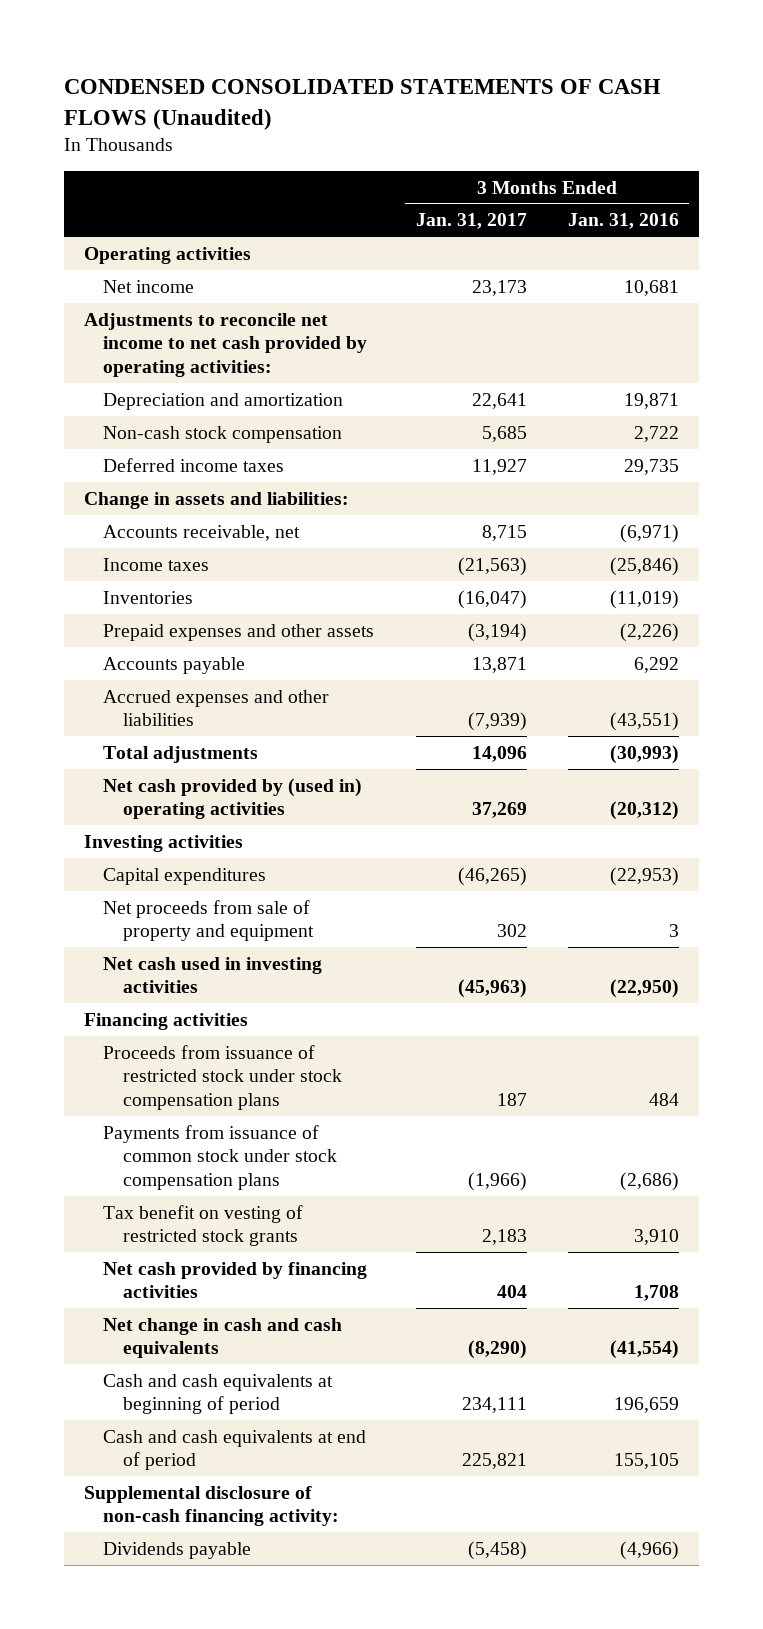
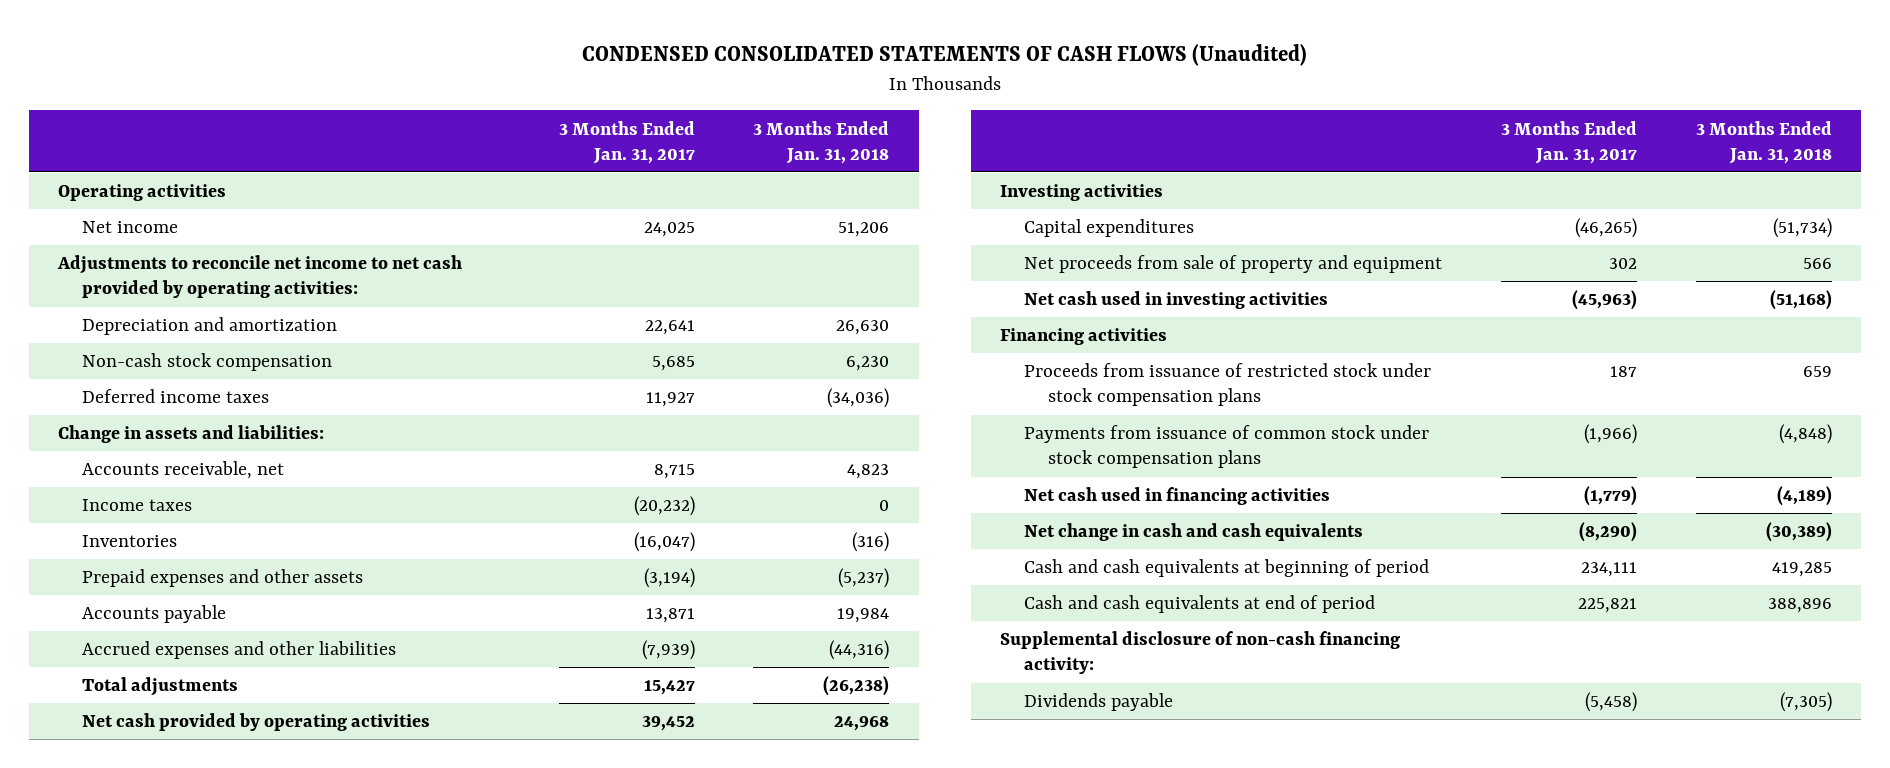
[567,213,679,230] Jan. 31, 2016 -> none
none -> [753,120,890,164] 3 Months Ended Jan. 31, 2018
[471,279,527,296] 23,173 -> [643,222,695,238] 24,025
[457,556,527,576] (21,563) -> [633,496,695,517] (20,232)
[471,745,527,762] 14,096 -> [643,680,695,696] 15,427
[103,777,363,820] Net cash provided by (used in) operating activities -> [81,713,430,732] Net cash provided by operating activities
[471,802,527,819] 37,269 -> [641,716,695,732] 39,452
[103,1204,304,1247] Tax benefit on vesting of restricted stock grants -> none
[103,1261,368,1299] Net cash provided by financing activities -> [1024,487,1331,506] Net cash used in financing activities
[496,1285,527,1299] 404 -> [1584,486,1638,507] (1,779)

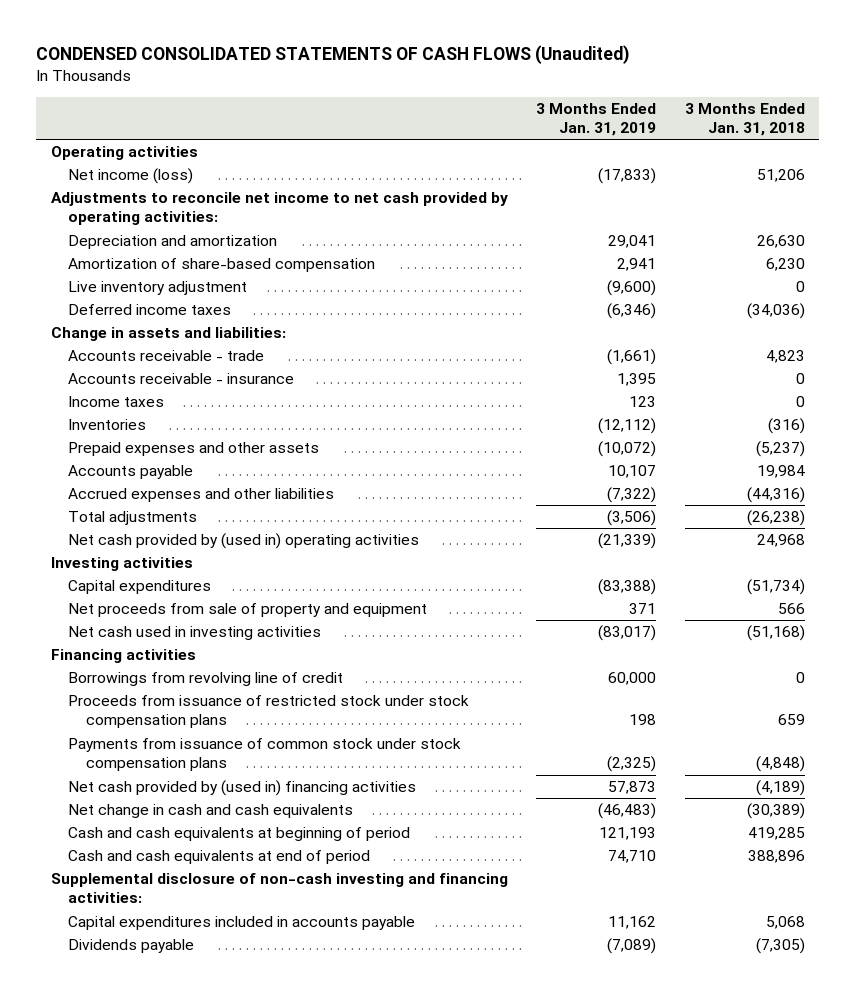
[558,120,695,164] 3 Months Ended Jan. 31, 2017 -> none
none -> [536,102,657,137] 3 Months Ended Jan. 31, 2019
[81,221,178,234] Net income -> [68,168,194,185] Net income (loss)
[81,353,332,372] Non-cash stock compensation -> [68,258,376,273] Amortization of share-based compensation
none -> [68,281,248,296] Live inventory adjustment
[81,461,284,480] Accounts receivable, net -> [68,350,265,362] Accounts receivable - trade
none -> [68,373,295,385] Accounts receivable - insurance
[81,713,430,732] Net cash provided by operating activities -> [68,533,420,550] Net cash provided by (used in) operating activities
none -> [68,672,344,687] Borrowings from revolving line of credit
[1024,487,1331,506] Net cash used in financing activities -> [68,780,417,797] Net cash provided by (used in) financing activities
[1000,631,1401,675] Supplemental disclosure of non-cash financing activity: -> [50,873,508,904] Supplemental disclosure of non-cash investing and financing activities:
none -> [68,916,416,931] Capital expenditures included in accounts payable

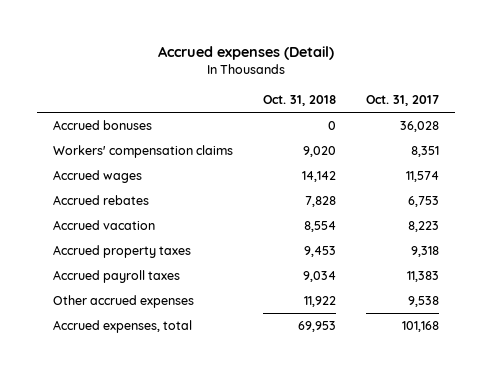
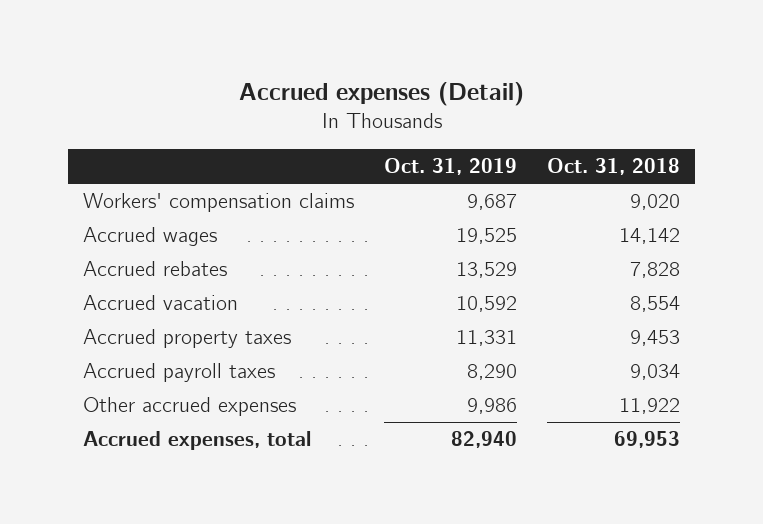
[366,95,440,107] Oct. 31, 2017 -> none
none -> [384,158,518,176] Oct. 31, 2019
[52,120,152,131] Accrued bonuses -> none

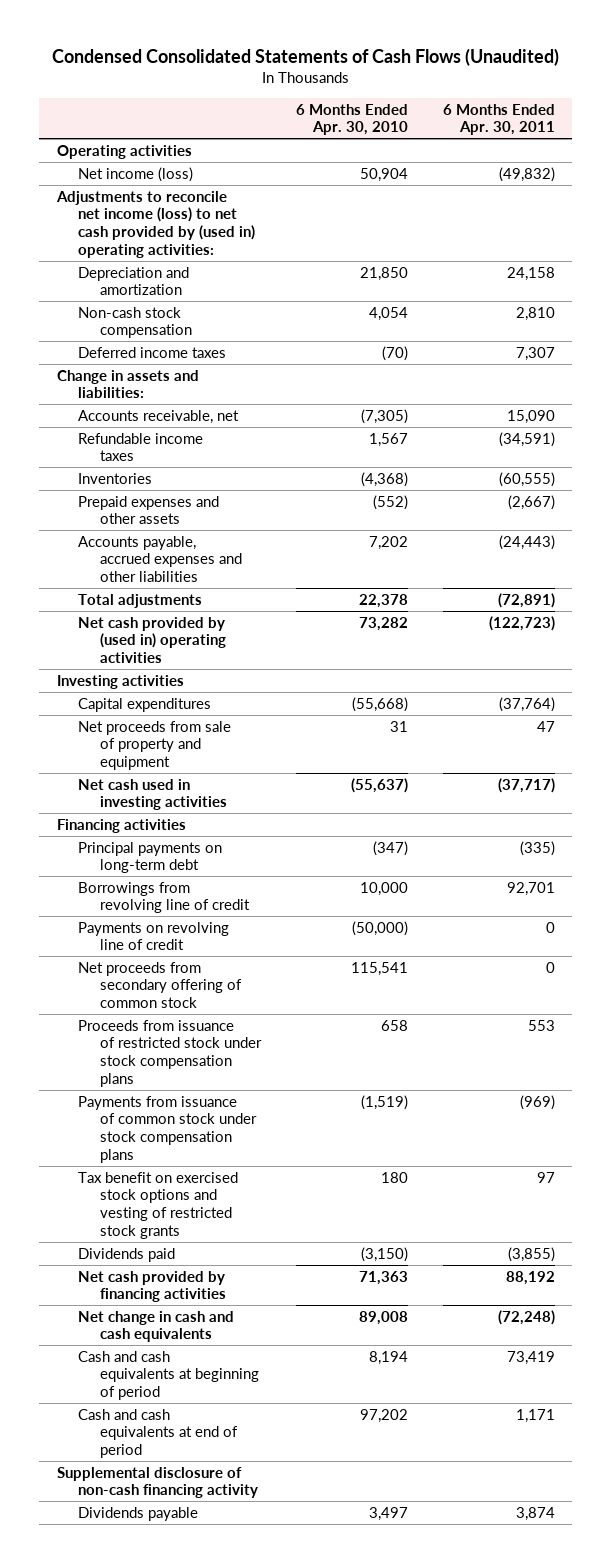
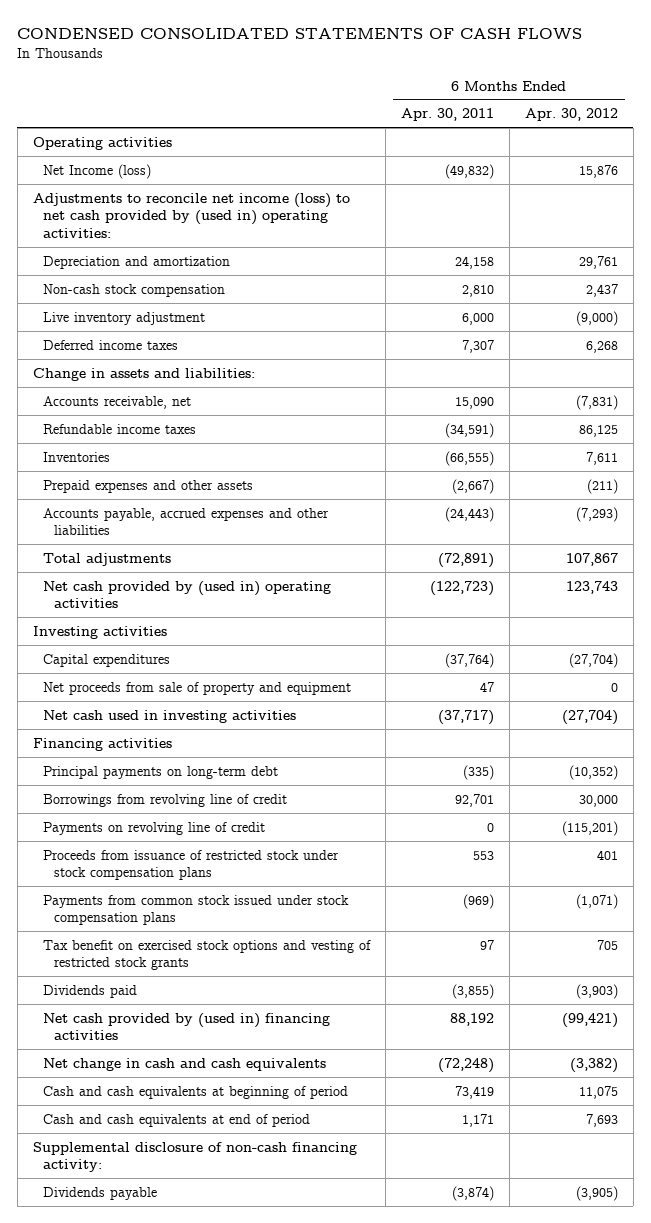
[51,47,559,66] Condensed Consolidated Statements of Cash Flows (Unaudited) -> [17,28,583,40] CONDENSED CONSOLIDATED STATEMENTS OF CASH FLOWS
[295,103,408,136] 6 Months Ended Apr. 30, 2010 -> none
none -> [524,108,618,122] Apr. 30, 2012
[78,166,194,182] Net income (loss) -> [43,163,152,179] Net Income (loss)
none -> [43,311,206,325] Live inventory adjustment
[498,471,555,487] (60,555) -> [444,450,494,466] (66,555)
[78,961,243,1009] Net proceeds from secondary offering of common stock -> none
[78,1095,258,1163] Payments from issuance of common stock under stock compensation plans -> [43,894,350,926] Payments from common stock issued under stock compensation plans
[78,1270,227,1303] Net cash provided by financing activities -> [43,1012,331,1041] Net cash provided by (used in) financing activities
[56,1466,259,1499] Supplemental disclosure of non-cash financing activity -> [32,1141,357,1173] Supplemental disclosure of non-cash financing activity:
[515,1506,555,1521] 3,874 -> [451,1185,494,1201] (3,874)

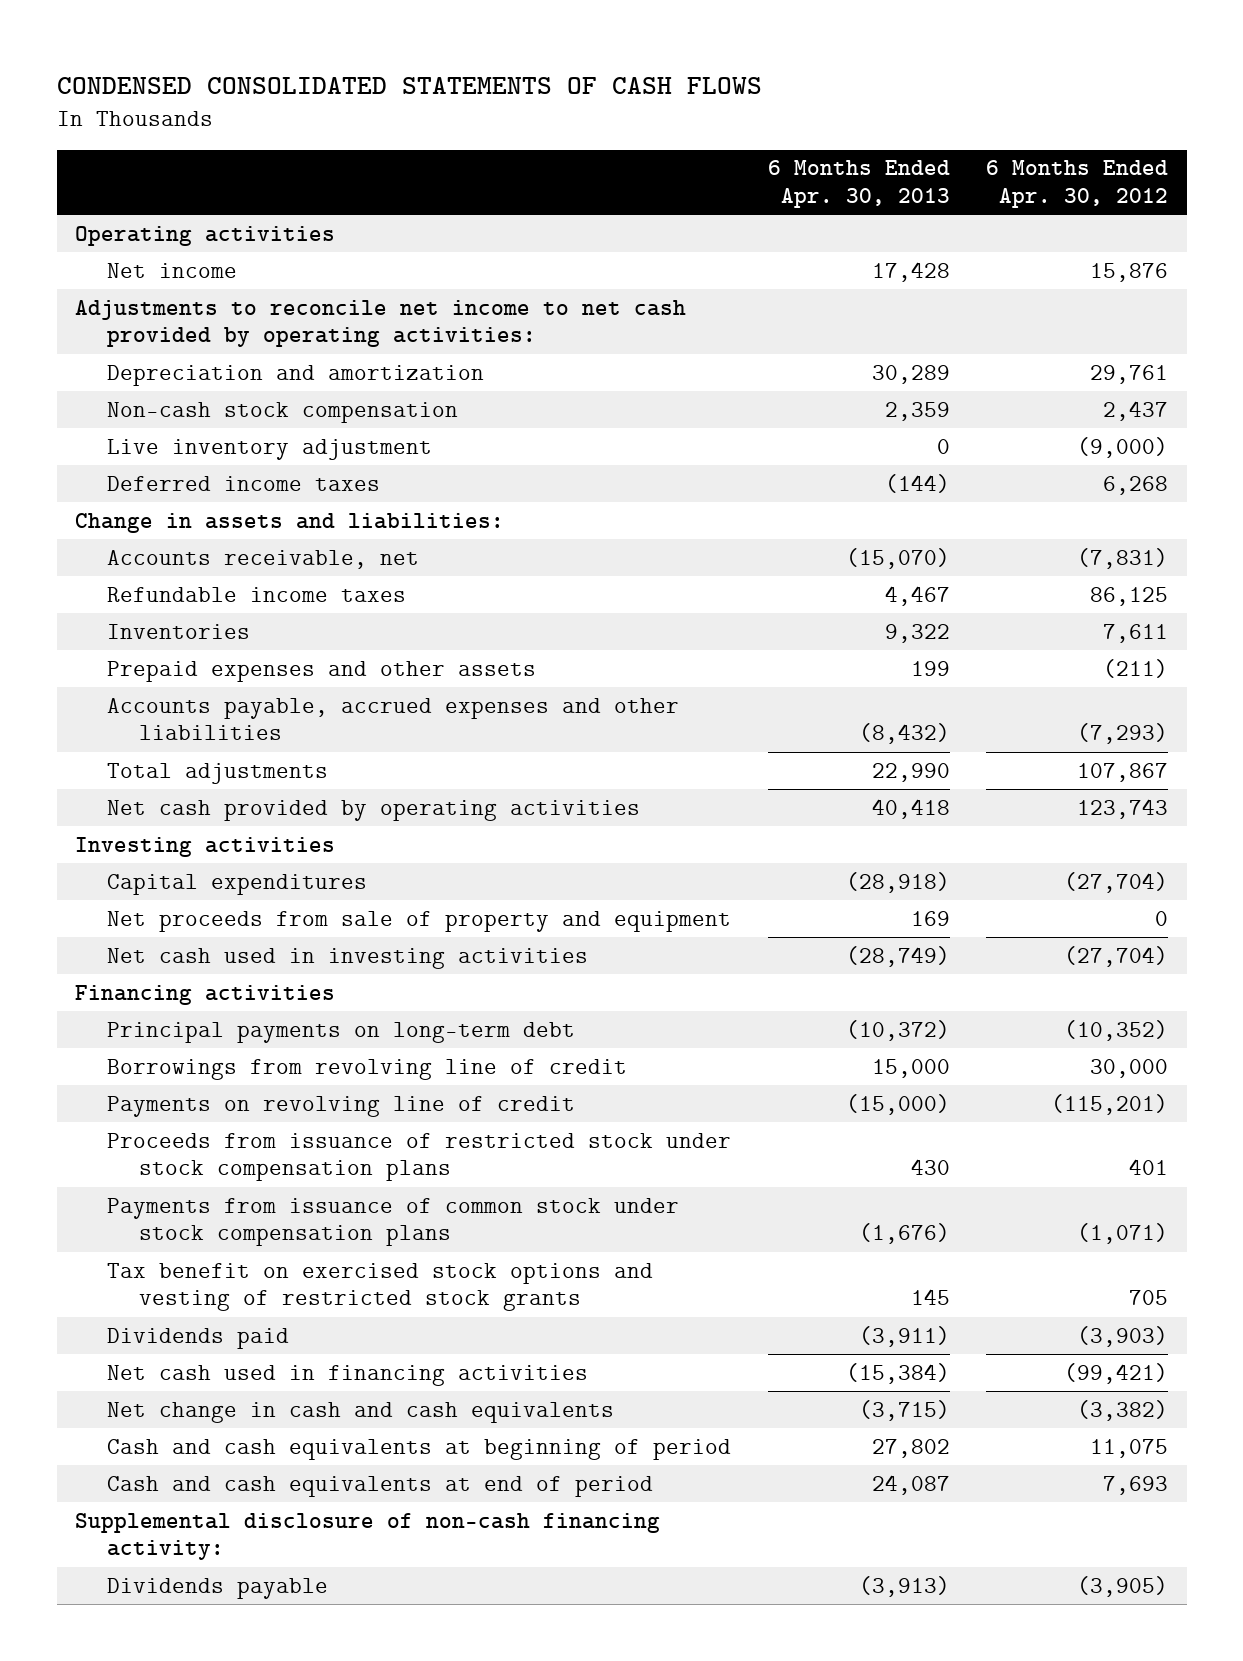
[400,108,494,122] Apr. 30, 2011 -> none
none -> [767,160,950,208] 6 Months Ended Apr. 30, 2013
[43,163,152,179] Net Income (loss) -> [107,262,238,278] Net income
[32,192,350,238] Adjustments to reconcile net income (loss) to net cash provided by (used in) operating activities: -> [75,299,687,348] Adjustments to reconcile net income to net cash provided by operating activities:
[43,580,332,609] Net cash provided by (used in) operating activities -> [107,799,641,821] Net cash provided by operating activities
[43,894,350,926] Payments from common stock issued under stock compensation plans -> [107,1197,680,1247] Payments from issuance of common stock under stock compensation plans
[43,1012,331,1041] Net cash provided by (used in) financing activities -> [107,1364,589,1386] Net cash used in financing activities

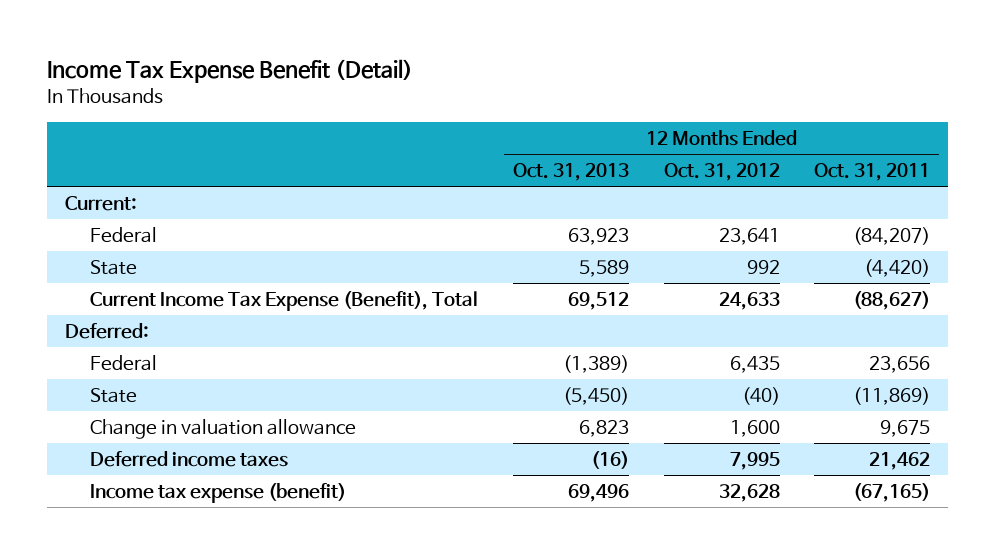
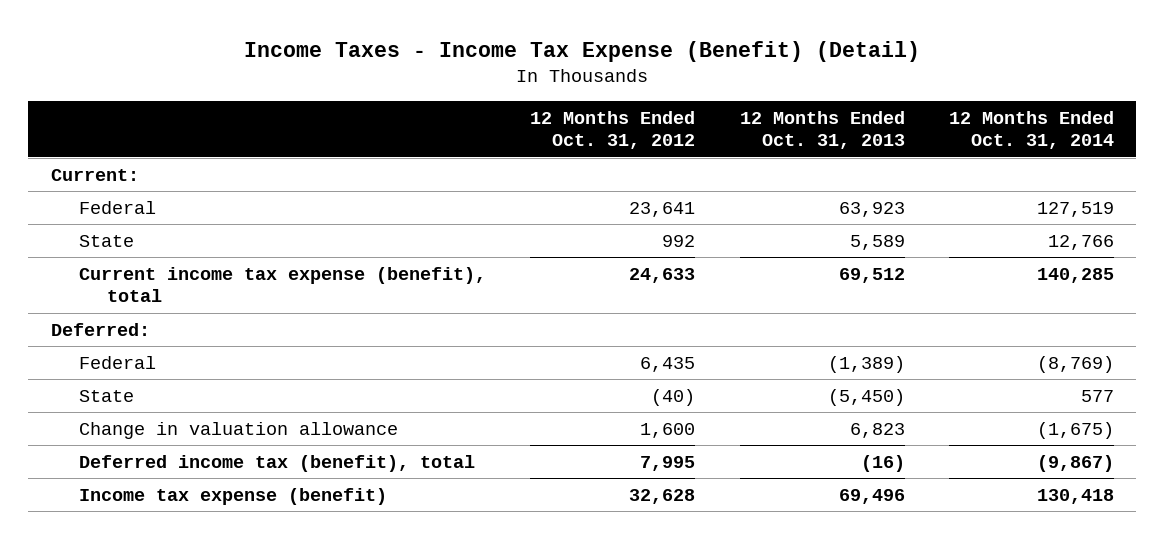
[47,59,414,84] Income Tax Expense Benefit (Detail) -> [244,41,921,63] Income Taxes - Income Tax Expense (Benefit) (Detail)
[814,162,931,181] Oct. 31, 2011 -> none
none -> [949,110,1115,150] 12 Months Ended Oct. 31, 2014
[90,290,479,311] Current Income Tax Expense (Benefit), Total -> [78,266,486,303] Current income tax expense (benefit), total
[90,450,289,467] Deferred income taxes -> [78,454,475,472] Deferred income tax (benefit), total

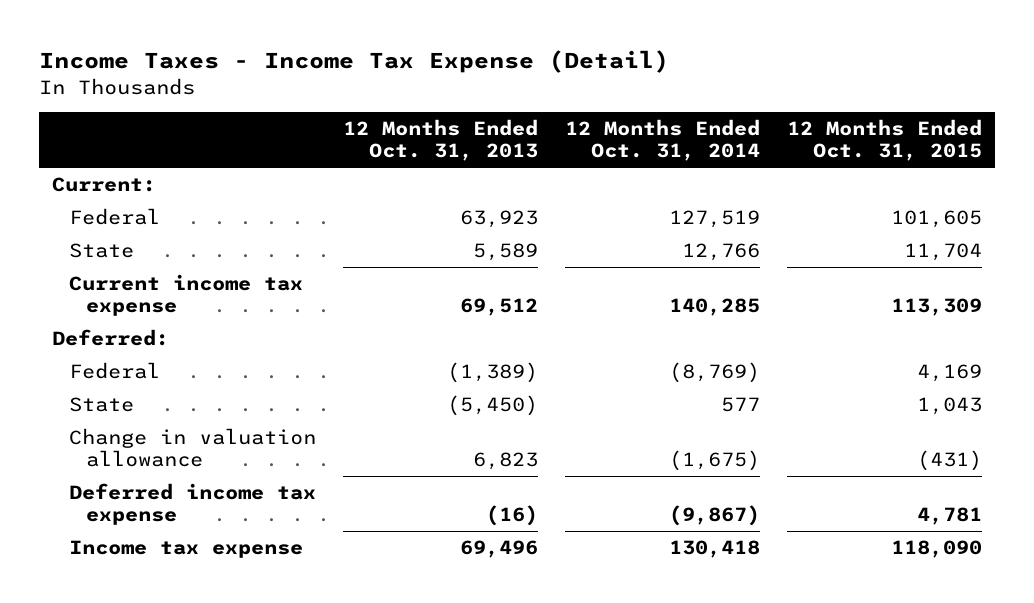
[244,41,921,63] Income Taxes - Income Tax Expense (Benefit) (Detail) -> [38,50,669,74] Income Taxes - Income Tax Expense (Detail)
[530,110,696,150] 12 Months Ended Oct. 31, 2012 -> none
none -> [786,119,982,162] 12 Months Ended Oct. 31, 2015
[78,266,486,303] Current income tax expense (benefit), total -> [69,273,304,317] Current income tax expense
[78,454,475,472] Deferred income tax (benefit), total -> [69,482,317,526] Deferred income tax expense
[78,487,387,505] Income tax expense (benefit) -> [69,539,304,558] Income tax expense

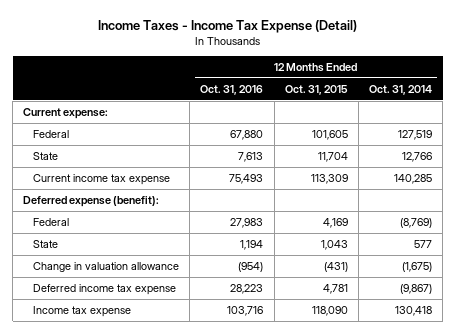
[343,119,539,162] 12 Months Ended Oct. 31, 2013 -> none
none -> [200,84,264,95] Oct. 31, 2016
[52,176,157,192] Current: -> [23,107,109,119] Current expense:
[52,328,170,346] Deferred: -> [23,195,160,207] Deferred expense (benefit):

